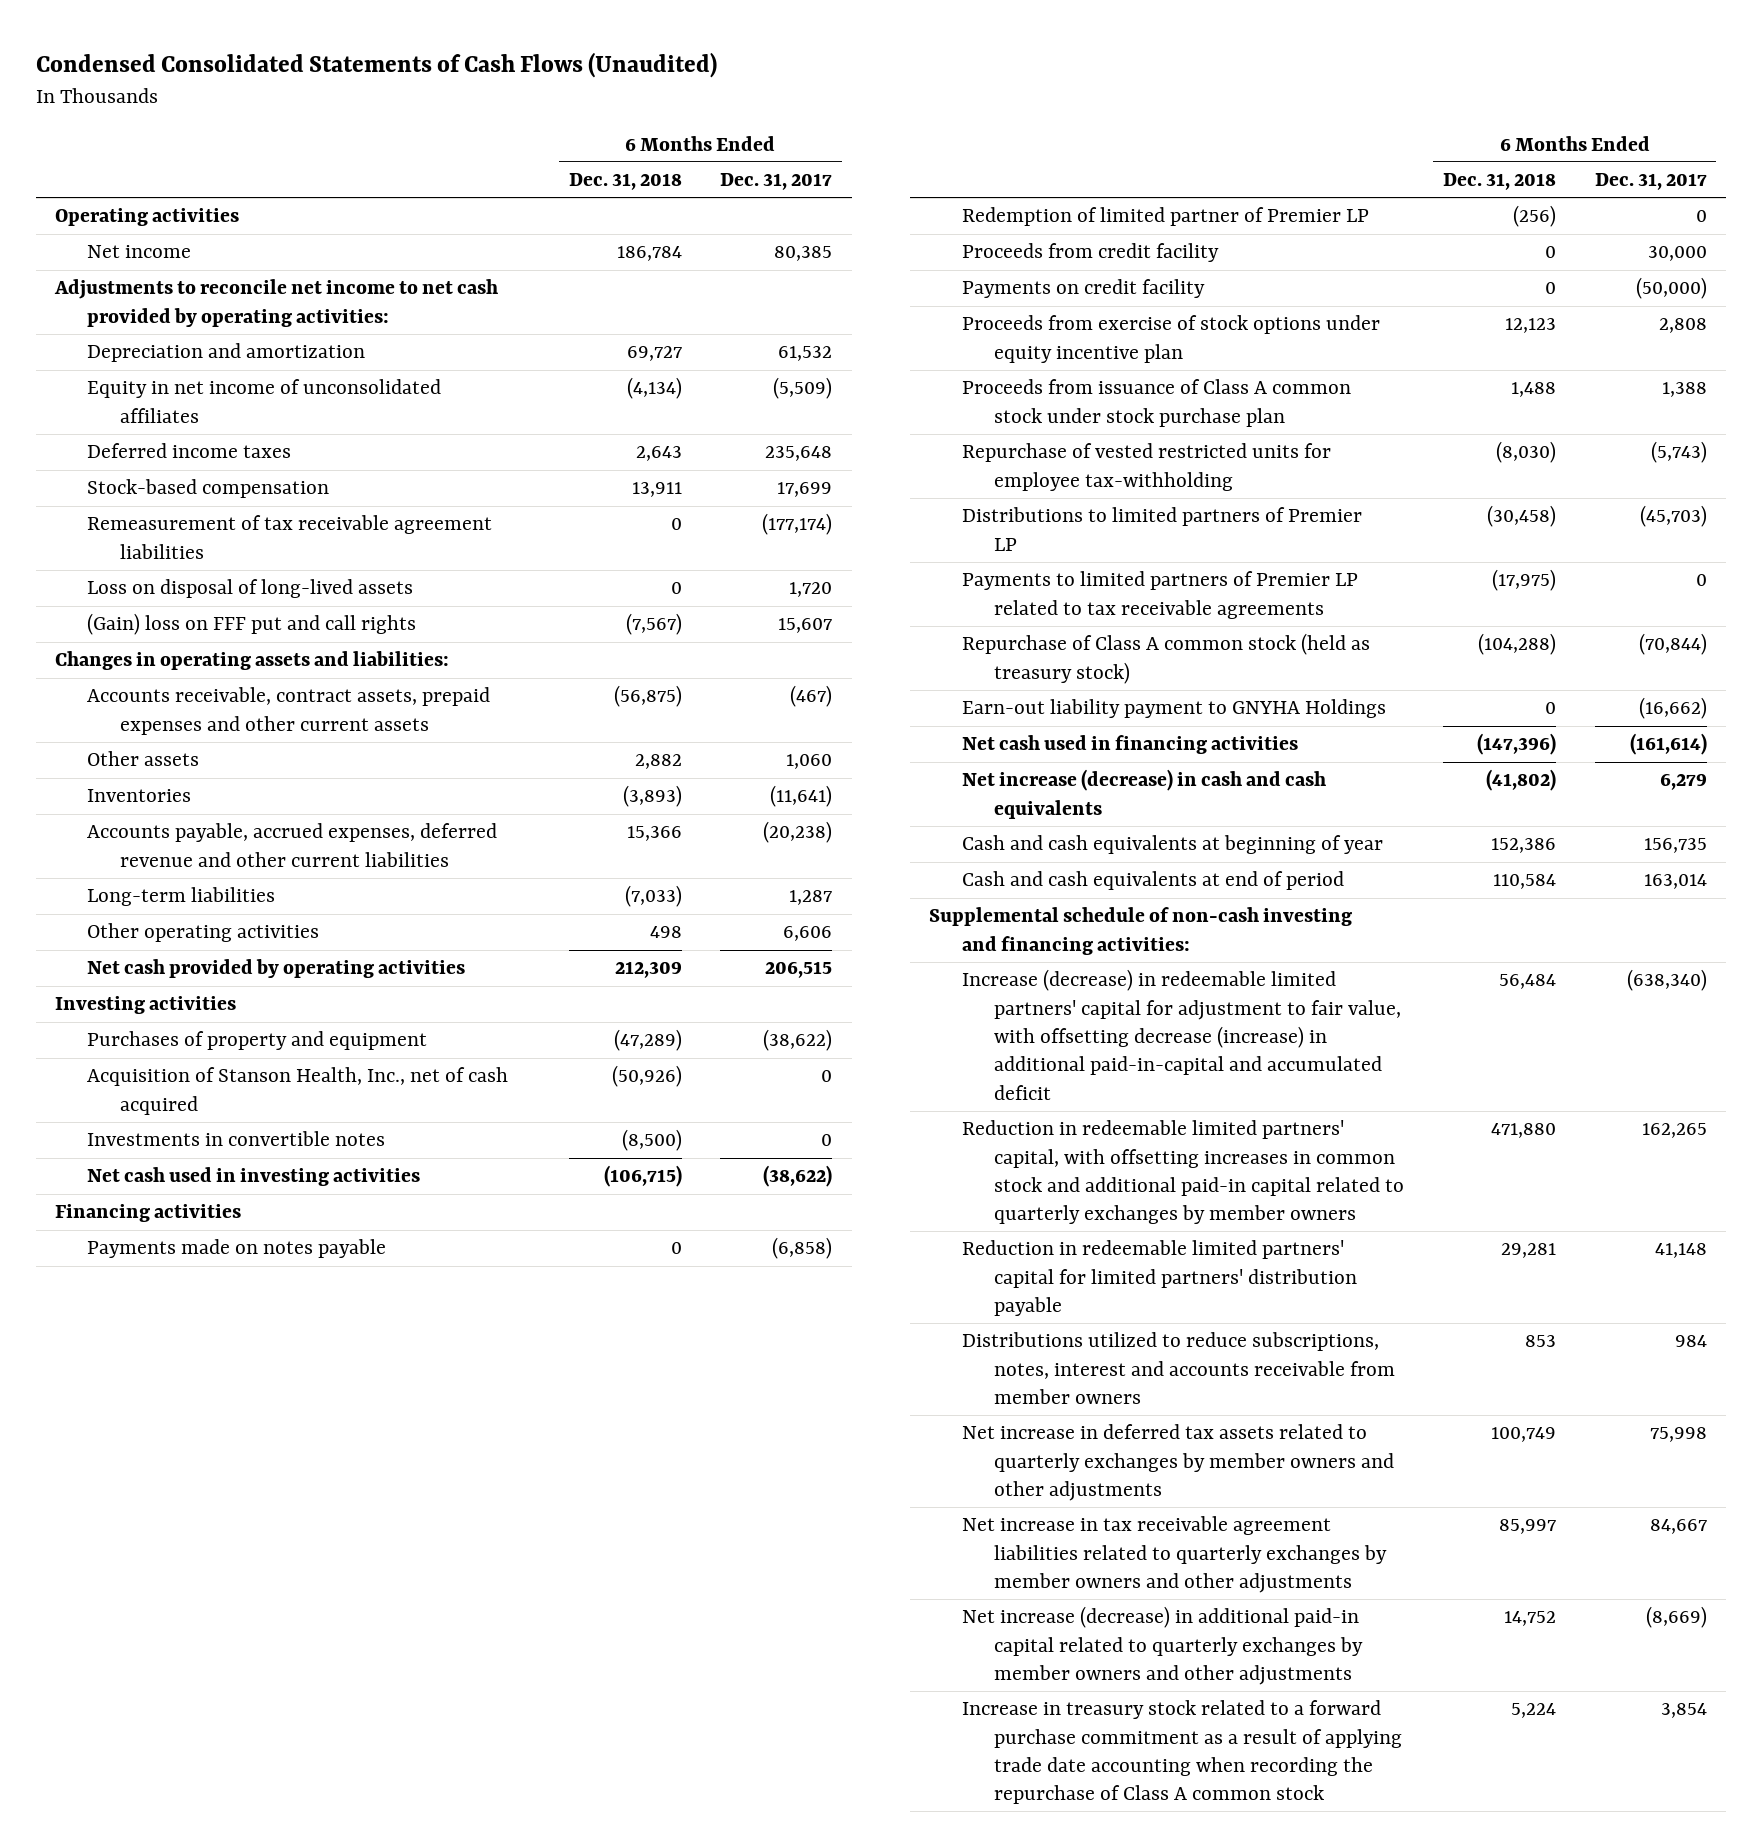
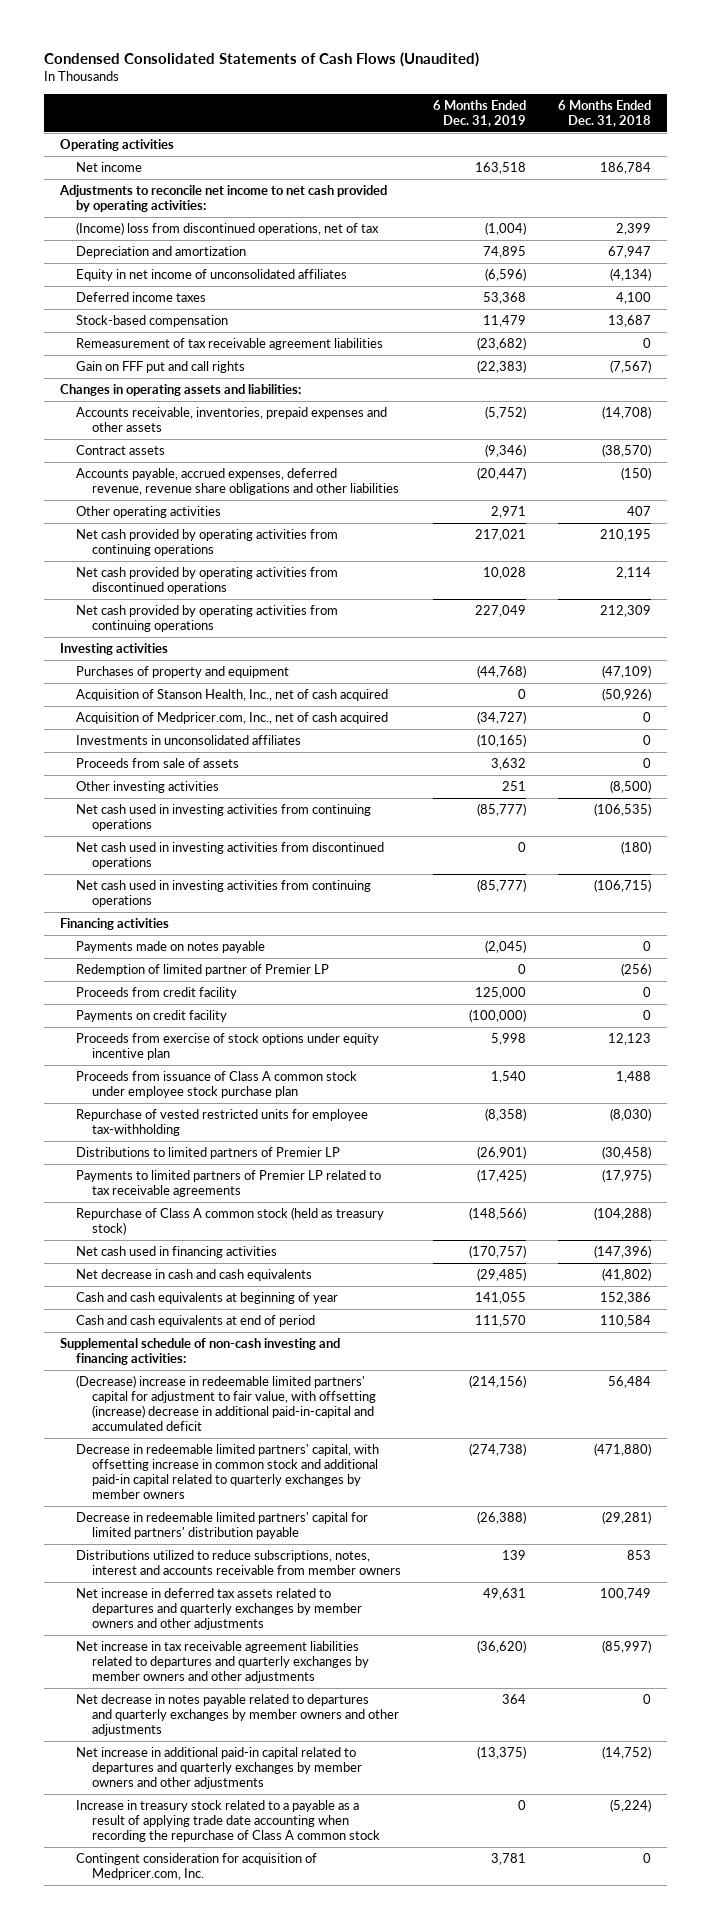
[720,173,833,191] Dec. 31, 2017 -> none
none -> [432,99,526,127] 6 Months Ended Dec. 31, 2019
none -> [75,222,379,236] (Income) loss from discontinued operations, net of tax
[626,346,682,362] 69,727 -> [607,246,651,259] 67,947
[635,446,682,462] 2,643 -> [615,292,651,305] 4,100
[631,482,682,498] 13,911 -> [607,315,651,328] 13,687
[87,579,414,599] Loss on disposal of long-lived assets -> none
[87,613,417,636] (Gain) loss on FFF put and call rights -> [75,361,245,374] Gain on FFF put and call rights
[87,751,200,767] Other assets -> none
[87,789,192,803] Inventories -> none
[87,887,276,907] Long-term liabilities -> none
[87,687,491,735] Accounts receivable, contract assets, prepaid expenses and other current assets -> [75,407,387,433] Accounts receivable, inventories, prepaid expenses and other assets
[613,685,682,708] (56,875) -> [601,406,651,420] (14,708)
none -> [75,445,165,456] Contract assets
[87,823,498,867] Accounts payable, accrued expenses, deferred revenue and other current liabilities -> [75,468,399,496] Accounts payable, accrued expenses, deferred revenue, revenue share obligations and other liabilities
[626,826,682,842] 15,366 -> [620,467,651,481] (150)
[649,926,682,939] 498 -> [626,506,651,517] 407
none -> [75,529,338,557] Net cash provided by operating activities from continuing operations
none -> [75,567,338,595] Net cash provided by operating activities from discontinued operations
[87,959,466,979] Net cash provided by operating activities -> [75,605,338,633] Net cash provided by operating activities from continuing operations
[613,1029,682,1052] (47,289) -> [601,665,651,679] (47,109)
[87,1131,386,1147] Investments in convertible notes -> none
none -> [75,712,388,725] Acquisition of Medpricer.com, Inc., net of cash acquired
none -> [75,735,301,746] Investments in unconsolidated affiliates
none -> [75,758,239,769] Proceeds from sale of assets
none -> [75,781,219,794] Other investing activities
none -> [75,804,371,832] Net cash used in investing activities from continuing operations
none -> [75,842,384,870] Net cash used in investing activities from discontinued operations
[87,1167,421,1187] Net cash used in investing activities -> [75,880,371,908] Net cash used in investing activities from continuing operations
[961,379,1351,427] Proceeds from issuance of Class A common stock under stock purchase plan -> [75,1071,357,1099] Proceeds from issuance of Class A common stock under employee stock purchase plan
[961,699,1386,719] Earn-out liability payment to GNYHA Holdings -> none
[961,769,1326,819] Net increase (decrease) in cash and cash equivalents -> [75,1269,312,1282] Net decrease in cash and cash equivalents
[961,969,1401,1100] Increase (decrease) in redeemable limited partners' capital for adjustment to fair value, with offsetting decrease (increase) in additional paid-in-capital and accumulated deficit -> [75,1375,376,1431] (Decrease) increase in redeemable limited partners' capital for adjustment to fair value, with offsetting (increase) decrease in additional paid-in-capital and accumulated deficit
[961,1120,1404,1225] Reduction in redeemable limited partners' capital, with offsetting increases in common stock and additional paid-in capital related to quarterly exchanges by member owners -> [75,1444,379,1499] Decrease in redeemable limited partners' capital, with offsetting increase in common stock and additional paid-in capital related to quarterly exchanges by member owners
[1490,1123,1556,1139] 471,880 -> [593,1443,651,1457] (471,880)
[961,1240,1357,1316] Reduction in redeemable limited partners' capital for limited partners' distribution payable -> [75,1512,368,1540] Decrease in redeemable limited partners' capital for limited partners' distribution payable
[1500,1243,1556,1259] 29,281 -> [601,1511,651,1525] (29,281)
[961,1424,1394,1501] Net increase in deferred tax assets related to quarterly exchanges by member owners and other adjustments -> [75,1588,362,1631] Net increase in deferred tax assets related to departures and quarterly exchanges by member owners and other adjustments
[961,1516,1387,1593] Net increase in tax receivable agreement liabilities related to quarterly exchanges by member owners and other adjustments -> [75,1641,369,1684] Net increase in tax receivable agreement liabilities related to departures and quarterly exchanges by member owners and other adjustments
[1498,1519,1556,1535] 85,997 -> [601,1640,651,1654] (85,997)
none -> [75,1694,399,1737] Net decrease in notes payable related to departures and quarterly exchanges by member owners and other adjustments
[961,1606,1363,1685] Net increase (decrease) in additional paid-in capital related to quarterly exchanges by member owners and other adjustments -> [75,1747,362,1790] Net increase in additional paid-in capital related to departures and quarterly exchanges by member owners and other adjustments
[1503,1611,1556,1627] 14,752 -> [601,1746,651,1760] (14,752)
[961,1700,1402,1805] Increase in treasury stock related to a forward purchase commitment as a result of applying trade date accounting when recording the repurchase of Class A common stock -> [75,1800,380,1843] Increase in treasury stock related to a payable as a result of applying trade date accounting when recording the repurchase of Class A common stock
[1510,1703,1556,1719] 5,224 -> [609,1799,651,1813] (5,224)
none -> [75,1853,317,1881] Contingent consideration for acquisition of Medpricer.com, Inc.

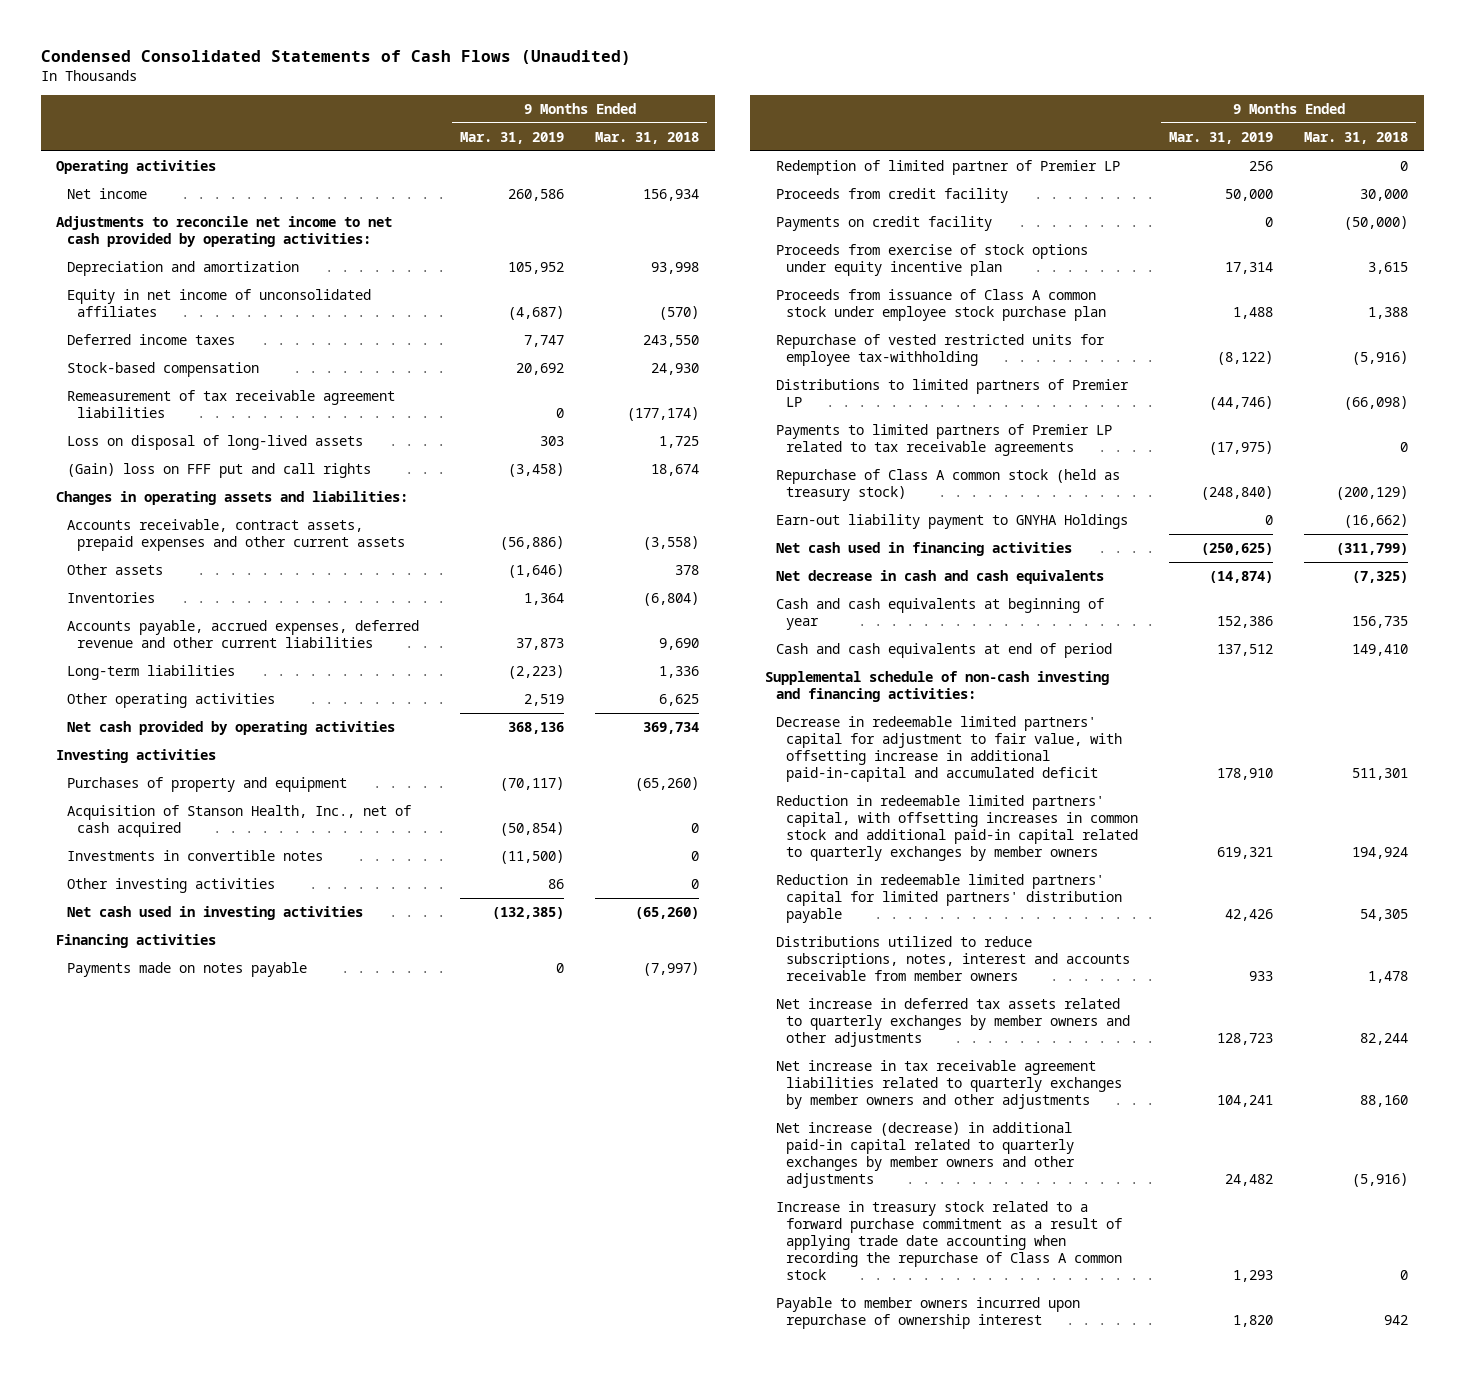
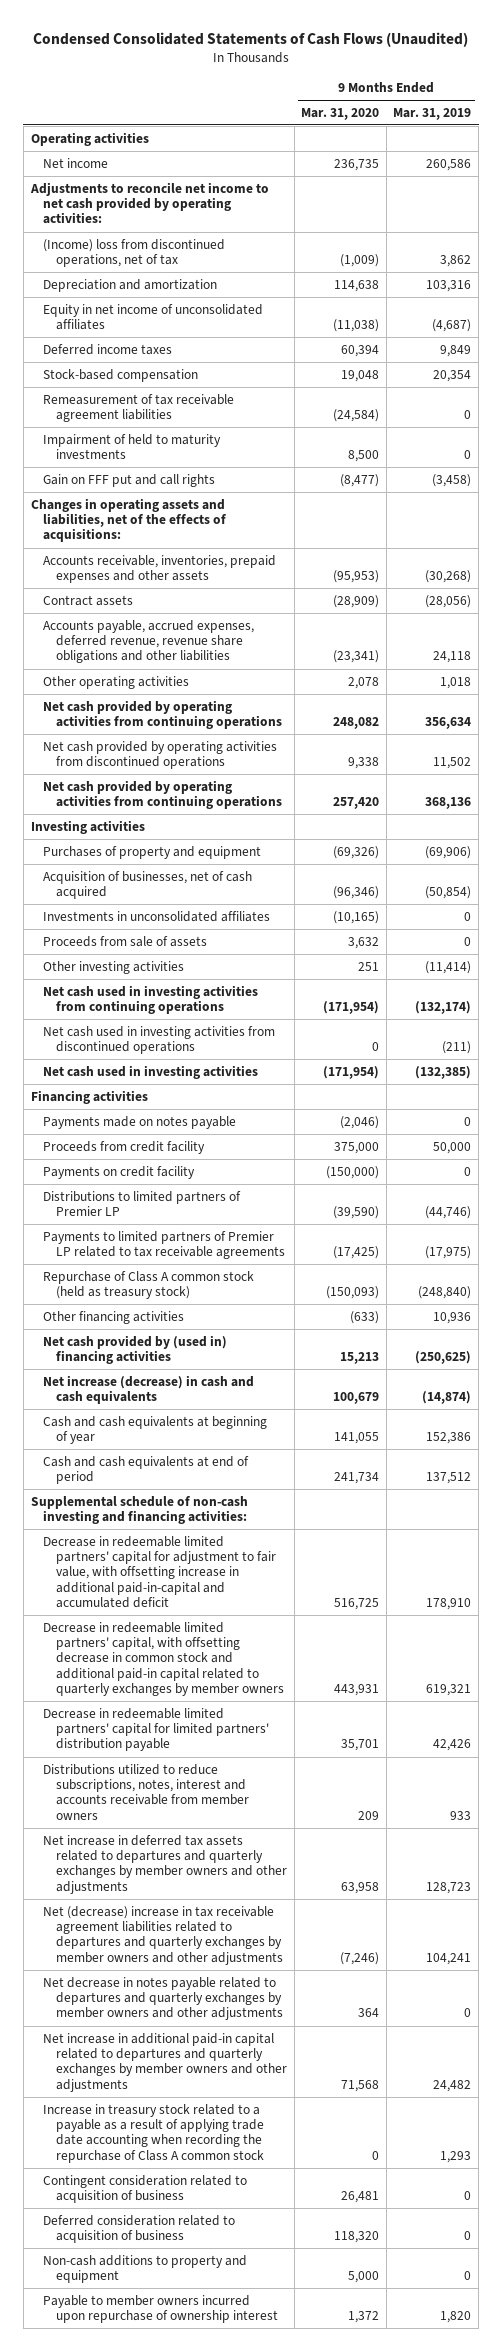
[595,131,700,144] Mar. 31, 2018 -> none
none -> [301,107,380,120] Mar. 31, 2020
none -> [43,238,226,268] (Income) loss from discontinued operations, net of tax
[508,261,565,274] 105,952 -> [426,279,472,292] 103,316
[524,334,565,347] 7,747 -> [440,344,472,357] 9,849
[516,362,565,375] 20,692 -> [433,369,472,382] 20,354
[66,434,363,450] Loss on disposal of long-lived assets -> none
[66,563,163,575] Other assets -> none
[66,591,155,603] Inventories -> none
[66,664,235,680] Long-term liabilities -> none
none -> [43,433,222,460] Impairment of held to maturity investments
[66,462,371,478] (Gain) loss on FFF put and call rights -> [43,473,216,487] Gain on FFF put and call rights
[56,490,409,505] Changes in operating assets and liabilities: -> [30,497,228,543] Changes in operating assets and liabilities, net of the effects of acquisitions:
[66,518,406,551] Accounts receivable, contract assets, prepaid expenses and other current assets -> [43,554,277,584] Accounts receivable, inventories, prepaid expenses and other assets
[500,535,565,550] (56,886) -> [425,570,472,584] (30,268)
none -> [43,594,134,606] Contract assets
[66,619,419,648] Accounts payable, accrued expenses, deferred revenue and other current liabilities -> [43,619,255,664] Accounts payable, accrued expenses, deferred revenue, revenue share obligations and other liabilities
[516,637,565,650] 37,873 -> [433,651,472,664] 24,118
[524,693,565,706] 2,519 -> [440,676,472,689] 1,018
none -> [43,699,282,730] Net cash provided by operating activities from continuing operations
none -> [43,740,278,770] Net cash provided by operating activities from discontinued operations
[66,720,395,735] Net cash provided by operating activities -> [43,779,282,810] Net cash provided by operating activities from continuing operations
[66,849,323,861] Investments in convertible notes -> none
[500,776,565,791] (70,117) -> [425,845,472,859] (69,906)
[66,804,411,837] Acquisition of Stanson Health, Inc., net of cash acquired -> [43,870,253,900] Acquisition of businesses, net of cash acquired
none -> [43,910,271,922] Investments in unconsolidated affiliates
none -> [43,935,208,947] Proceeds from sale of assets
[548,878,565,889] 86 -> [425,960,472,974] (11,414)
none -> [43,984,259,1015] Net cash used in investing activities from continuing operations
none -> [43,1025,276,1055] Net cash used in investing activities from discontinued operations
[775,159,1120,175] Redemption of limited partner of Premier LP -> none
[775,243,1088,276] Proceeds from exercise of stock options under equity incentive plan -> none
[775,288,1107,321] Proceeds from issuance of Class A common stock under employee stock purchase plan -> none
[775,333,1105,366] Repurchase of vested restricted units for employee tax-withholding -> none
[775,513,1128,529] Earn-out liability payment to GNYHA Holdings -> none
none -> [43,1310,185,1324] Other financing activities
[775,541,1072,556] Net cash used in financing activities -> [43,1334,228,1365] Net cash provided by (used in) financing activities
[775,569,1104,584] Net decrease in cash and cash equivalents -> [43,1374,255,1405] Net increase (decrease) in cash and cash equivalents
[775,794,1139,862] Reduction in redeemable limited partners' capital, with offsetting increases in common stock and additional paid-in capital related to quarterly exchanges by member owners -> [43,1621,284,1697] Decrease in redeemable limited partners' capital, with offsetting decrease in common stock and additional paid-in capital related to quarterly exchanges by member owners
[775,873,1123,923] Reduction in redeemable limited partners' capital for limited partners' distribution payable -> [43,1707,269,1752] Decrease in redeemable limited partners' capital for limited partners' distribution payable
[775,997,1131,1047] Net increase in deferred tax assets related to quarterly exchanges by member owners and other adjustments -> [43,1834,287,1894] Net increase in deferred tax assets related to departures and quarterly exchanges by member owners and other adjustments
[775,1059,1123,1109] Net increase in tax receivable agreement liabilities related to quarterly exchanges by member owners and other adjustments -> [43,1905,283,1965] Net (decrease) increase in tax receivable agreement liabilities related to departures and quarterly exchanges by member owners and other adjustments
none -> [43,1976,283,2021] Net decrease in notes payable related to departures and quarterly exchanges by member owners and other adjustments
[775,1121,1076,1189] Net increase (decrease) in additional paid-in capital related to quarterly exchanges by member owners and other adjustments -> [43,2032,287,2092] Net increase in additional paid-in capital related to departures and quarterly exchanges by member owners and other adjustments
[775,1200,1123,1281] Increase in treasury stock related to a forward purchase commitment as a result of applying trade date accounting when recording the repurchase of Class A common stock -> [43,2103,264,2163] Increase in treasury stock related to a payable as a result of applying trade date accounting when recording the repurchase of Class A common stock
none -> [43,2174,248,2204] Contingent consideration related to acquisition of business
none -> [43,2214,236,2244] Deferred consideration related to acquisition of business
none -> [43,2254,248,2284] Non-cash additions to property and equipment

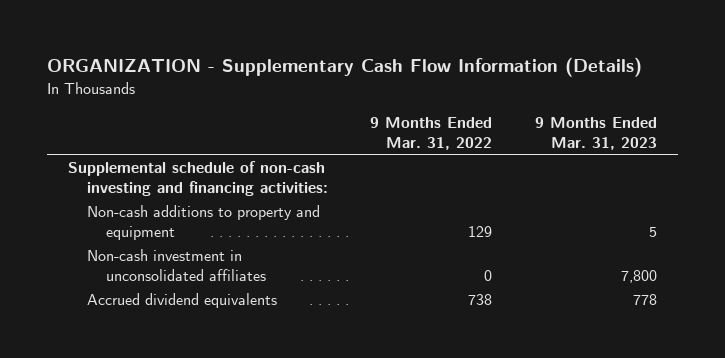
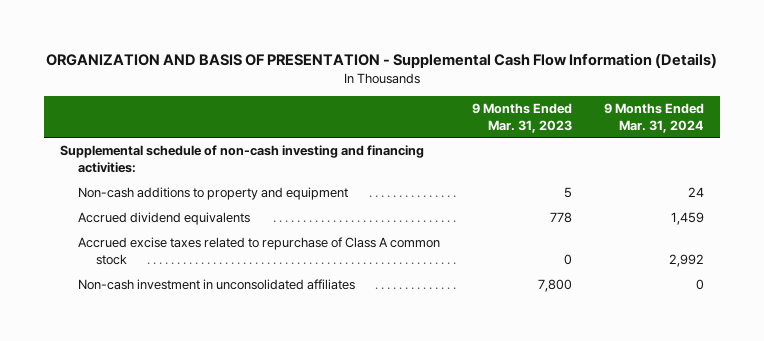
[46,56,642,77] ORGANIZATION - Supplementary Cash Flow Information (Details) -> [46,52,718,68] ORGANIZATION AND BASIS OF PRESENTATION - Supplemental Cash Flow Information (Details)
[370,116,493,150] 9 Months Ended Mar. 31, 2022 -> none
none -> [603,102,704,133] 9 Months Ended Mar. 31, 2024
none -> [78,237,441,265] Accrued excise taxes related to repurchase of Class A common stock
[87,248,267,281] Non-cash investment in unconsolidated affiliates -> [78,279,356,291] Non-cash investment in unconsolidated affiliates

